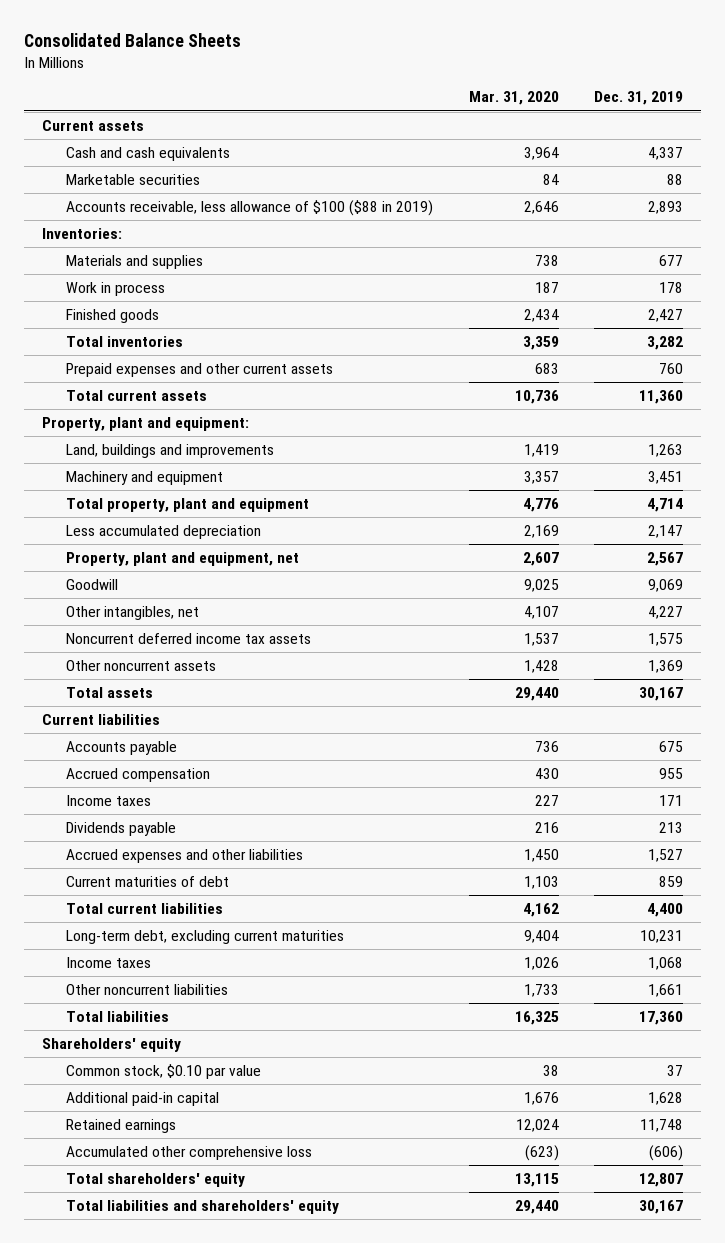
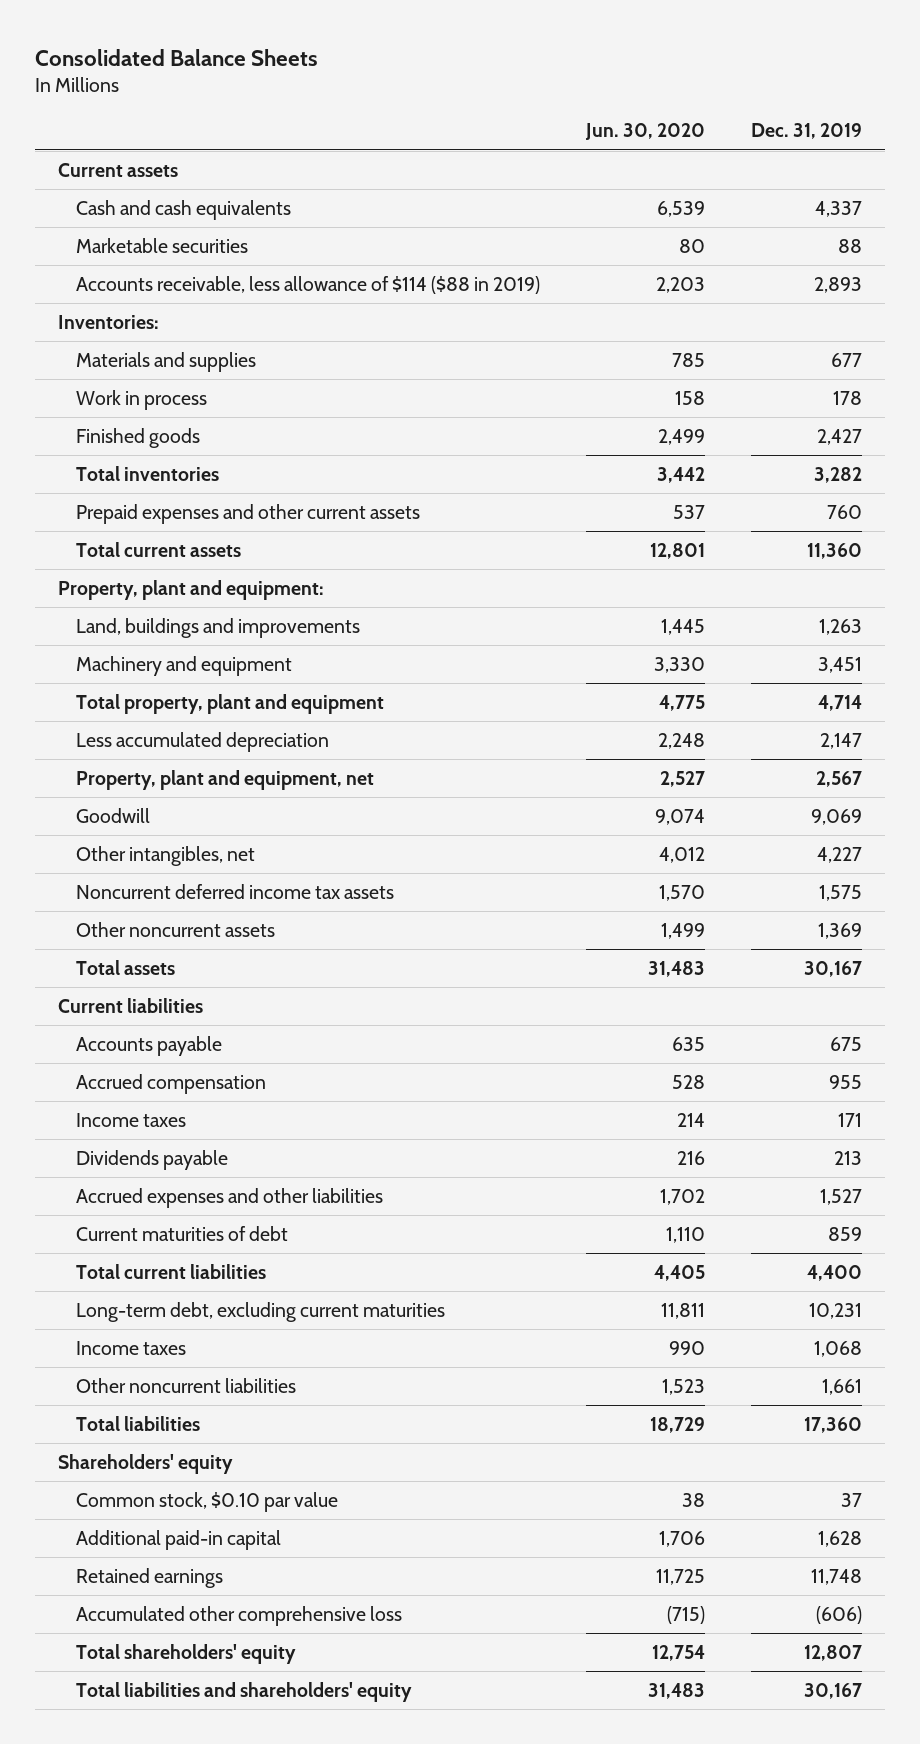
[468,91,559,106] Mar. 31, 2020 -> none
none -> [584,123,705,141] Jun. 30, 2020
[65,200,433,217] Accounts receivable, less allowance of $100 ($88 in 2019) -> [75,275,540,294] Accounts receivable, less allowance of $114 ($88 in 2019)

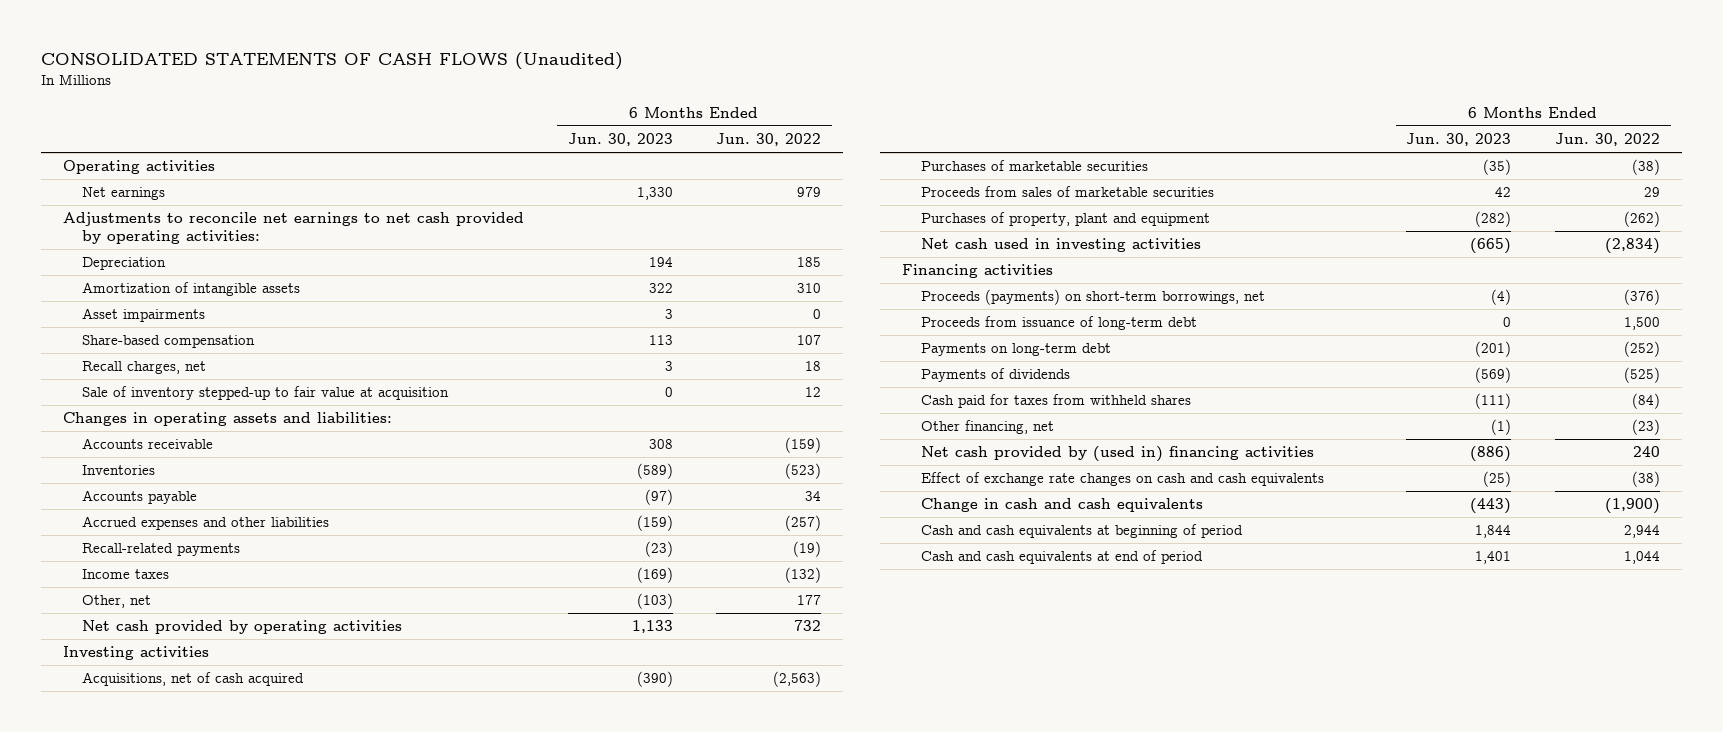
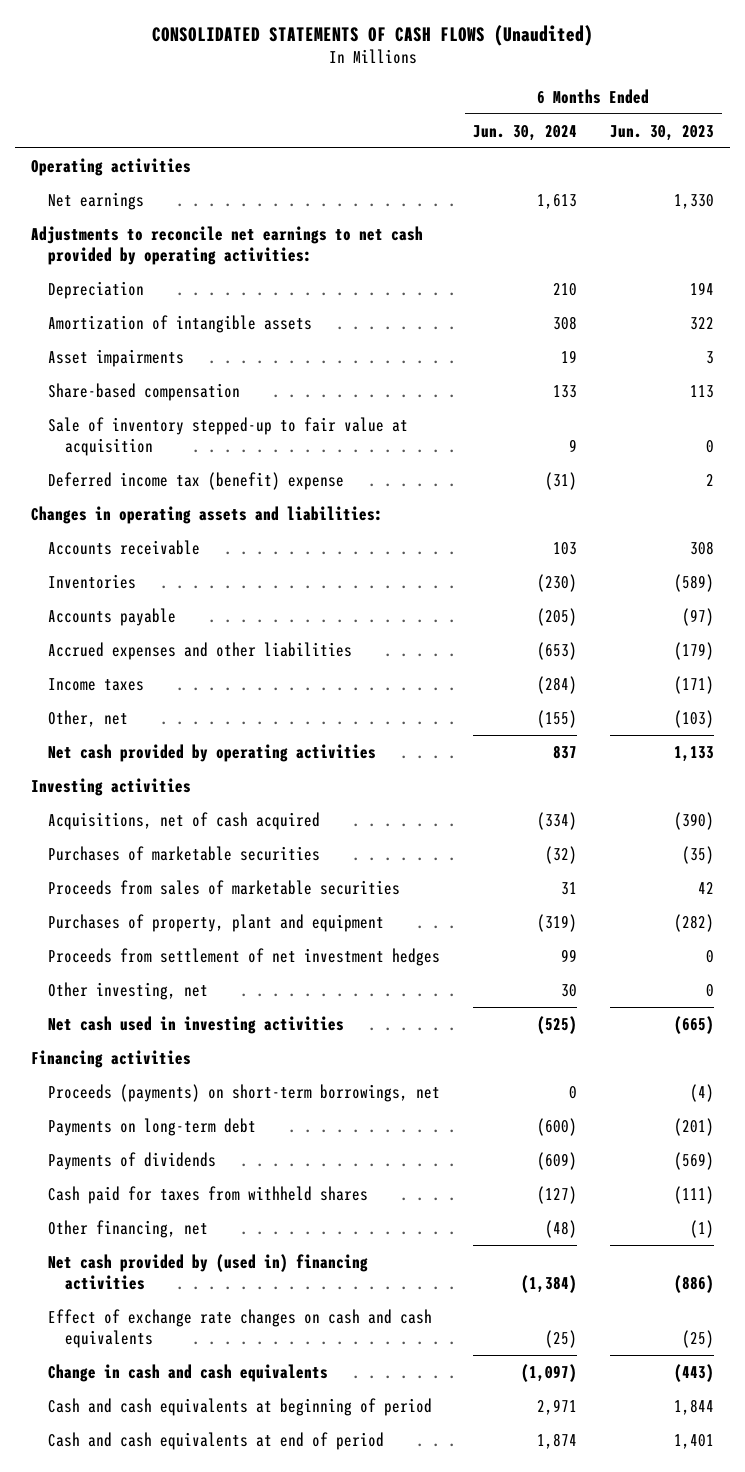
[716,133,822,147] Jun. 30, 2022 -> none
none -> [472,124,577,141] Jun. 30, 2024
[81,361,206,375] Recall charges, net -> none
none -> [47,471,344,490] Deferred income tax (benefit) expense
[81,543,240,557] Recall-related payments -> none
[636,515,673,532] (159) -> [673,641,714,660] (179)
[636,567,673,584] (169) -> [673,675,714,694] (171)
none -> [47,947,440,966] Proceeds from settlement of net investment hedges
none -> [47,981,208,1000] Other investing, net
[920,316,1197,331] Proceeds from issuance of long-term debt -> none

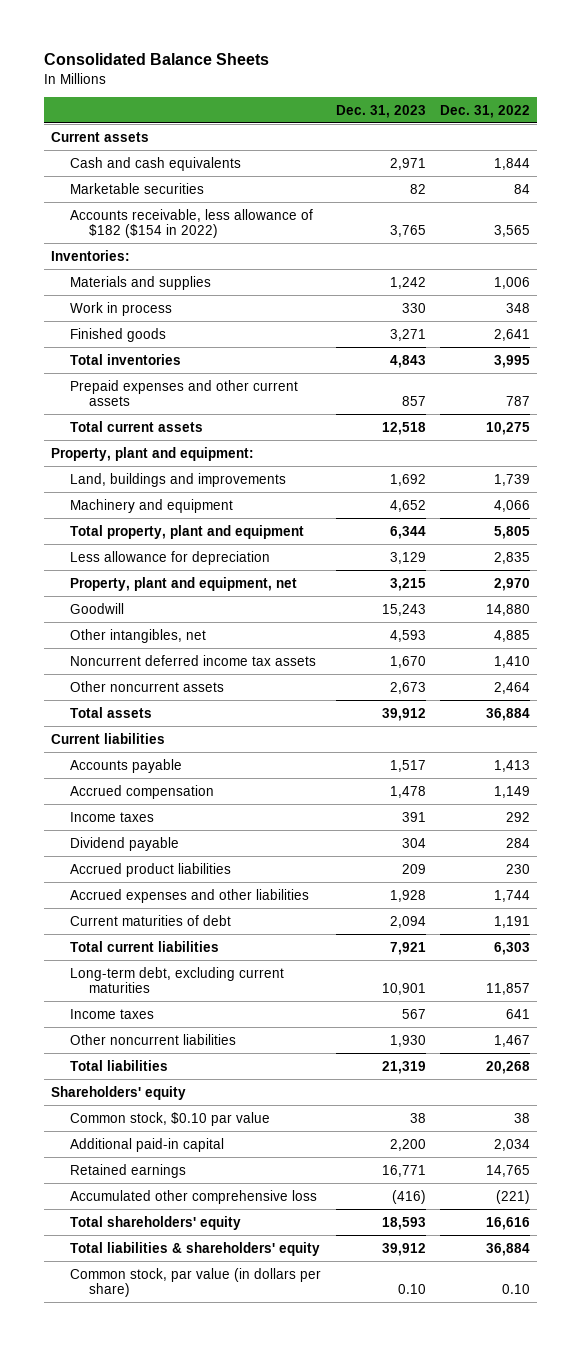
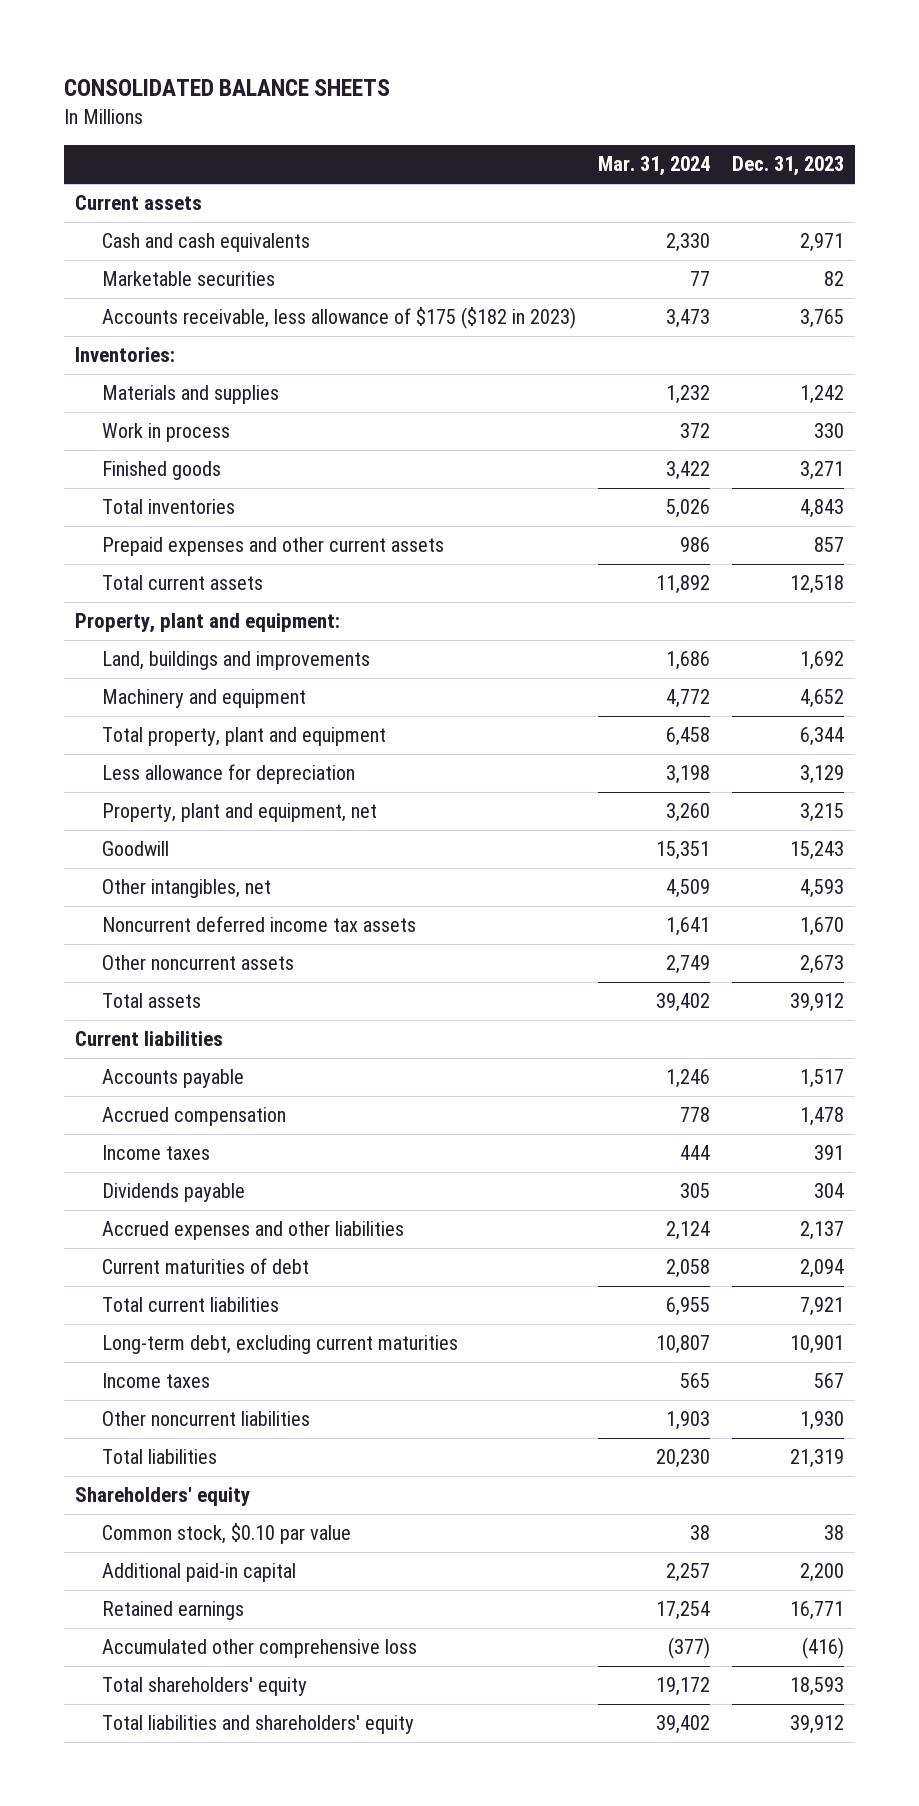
[43,52,269,65] Consolidated Balance Sheets -> [64,79,391,97] CONSOLIDATED BALANCE SHEETS
[440,104,531,118] Dec. 31, 2022 -> none
none -> [598,156,711,177] Mar. 31, 2024
[70,208,314,239] Accounts receivable, less allowance of $182 ($154 in 2022) -> [102,307,577,330] Accounts receivable, less allowance of $175 ($182 in 2023)
[70,862,232,877] Accrued product liabilities -> none
[70,836,180,851] Dividend payable -> [102,1183,246,1203] Dividends payable
[389,889,426,902] 1,928 -> [800,1221,845,1241] 2,137
[70,1267,322,1298] Common stock, par value (in dollars per share) -> none
[70,1241,321,1256] Total liabilities & shareholders' equity -> [102,1715,415,1735] Total liabilities and shareholders' equity

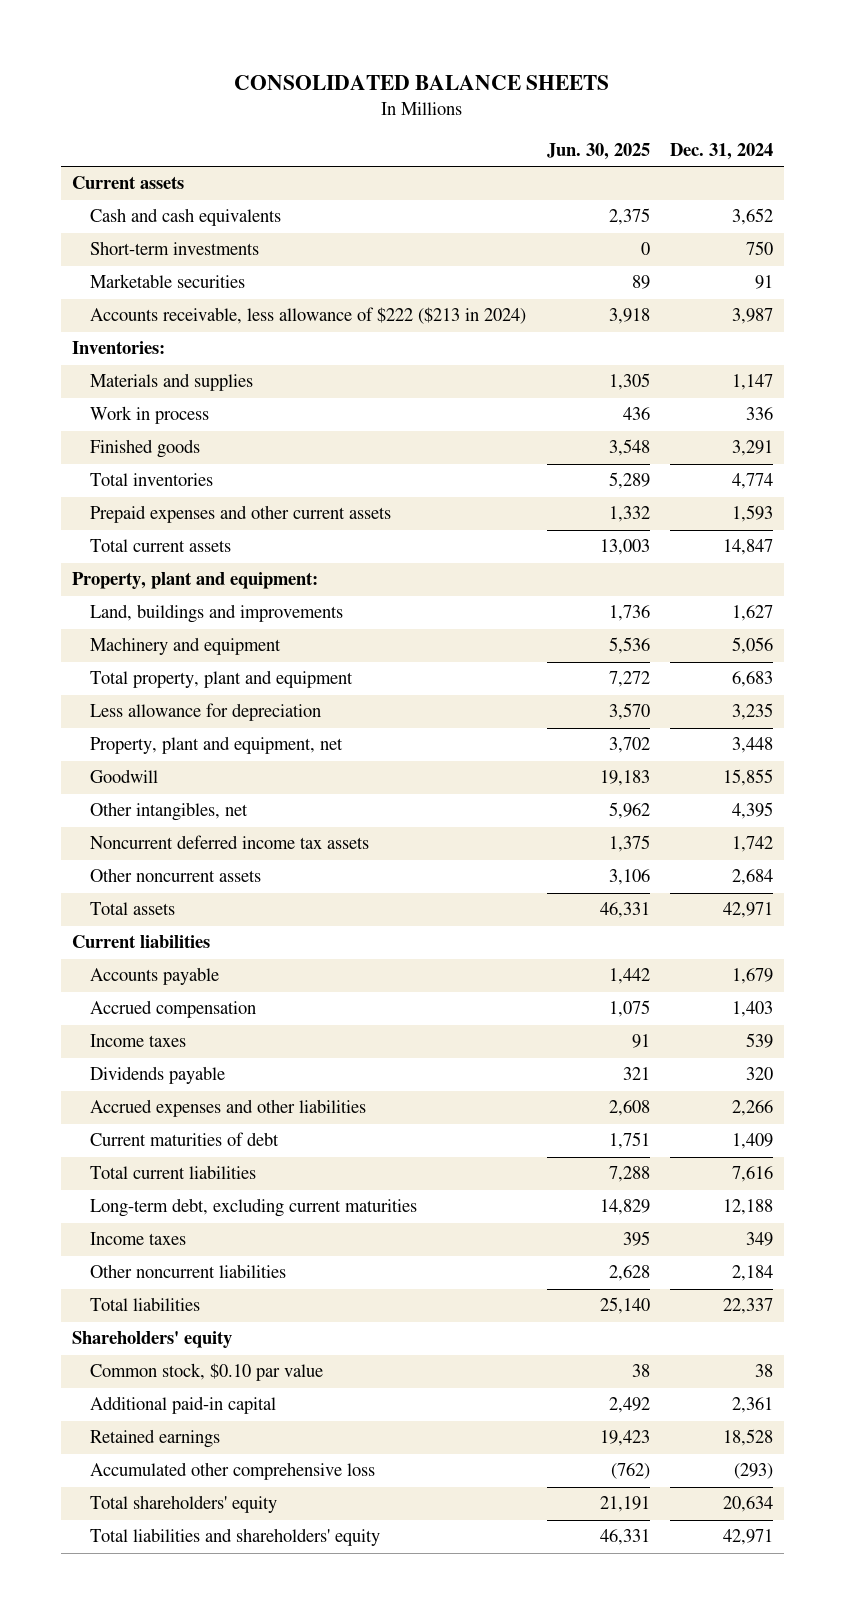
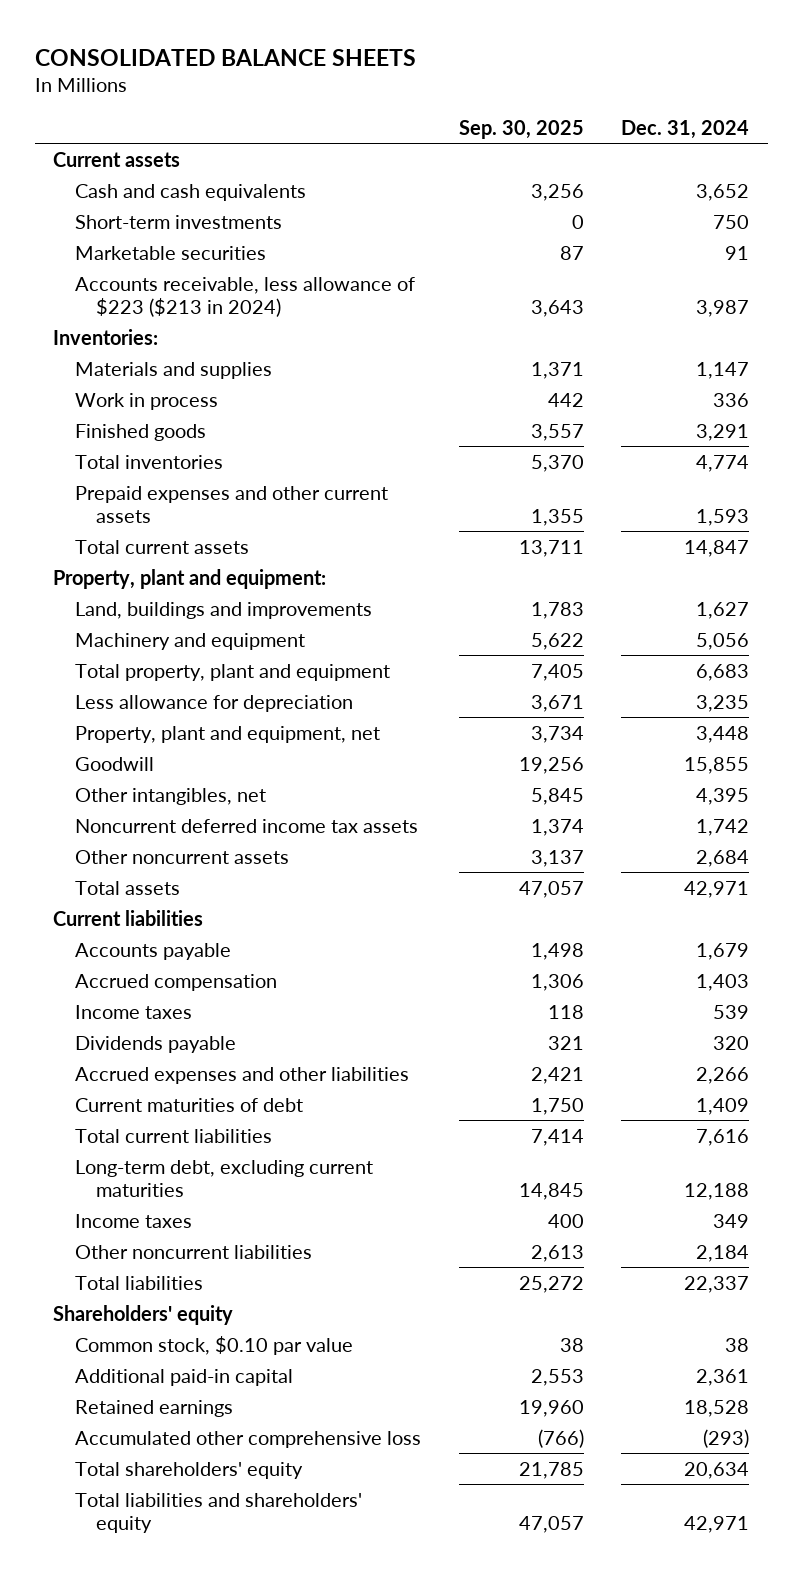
[546,143,650,161] Jun. 30, 2025 -> none
none -> [458,119,584,139] Sep. 30, 2025
[89,307,526,325] Accounts receivable, less allowance of $222 ($213 in 2024) -> [74,276,415,317] Accounts receivable, less allowance of $223 ($213 in 2024)

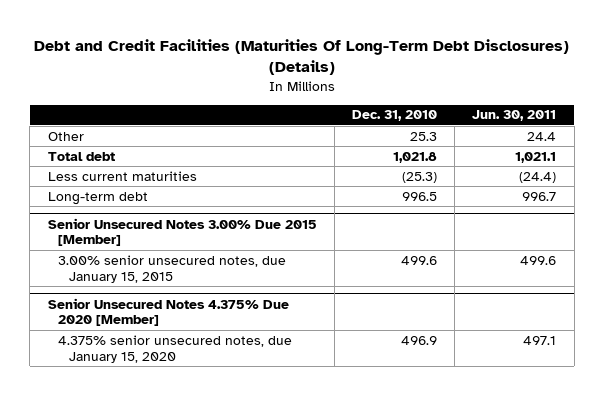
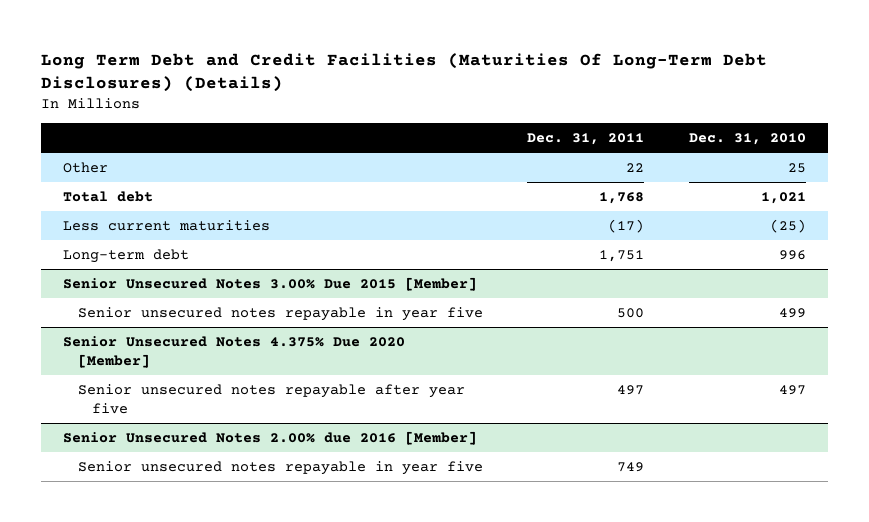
[34,39,570,76] Debt and Credit Facilities (Maturities Of Long-Term Debt Disclosures) (Details) -> [41,52,768,92] Long Term Debt and Credit Facilities (Maturities Of Long-Term Debt Disclosures) (Details)
[472,110,557,122] Jun. 30, 2011 -> none
none -> [527,133,645,146] Dec. 31, 2011
[410,131,438,141] 25.3 -> [787,162,806,173] 25
[393,151,438,163] 1,021.8 -> [760,191,806,204] 1,021
[402,171,438,183] (25.3) -> [769,218,806,233] (25)
[402,191,438,201] 996.5 -> [778,249,806,260] 996
[58,254,287,283] 3.00% senior unsecured notes, due January 15, 2015 -> [77,306,483,321] Senior unsecured notes repayable in year five
[401,255,438,265] 499.6 -> [778,307,806,318] 499
[58,334,293,363] 4.375% senior unsecured notes, due January 15, 2020 -> [77,383,465,414] Senior unsecured notes repayable after year five
[401,335,438,345] 496.9 -> [778,384,806,395] 497
none -> [63,430,478,445] Senior Unsecured Notes 2.00% due 2016 [Member]
none -> [77,460,483,475] Senior unsecured notes repayable in year five

